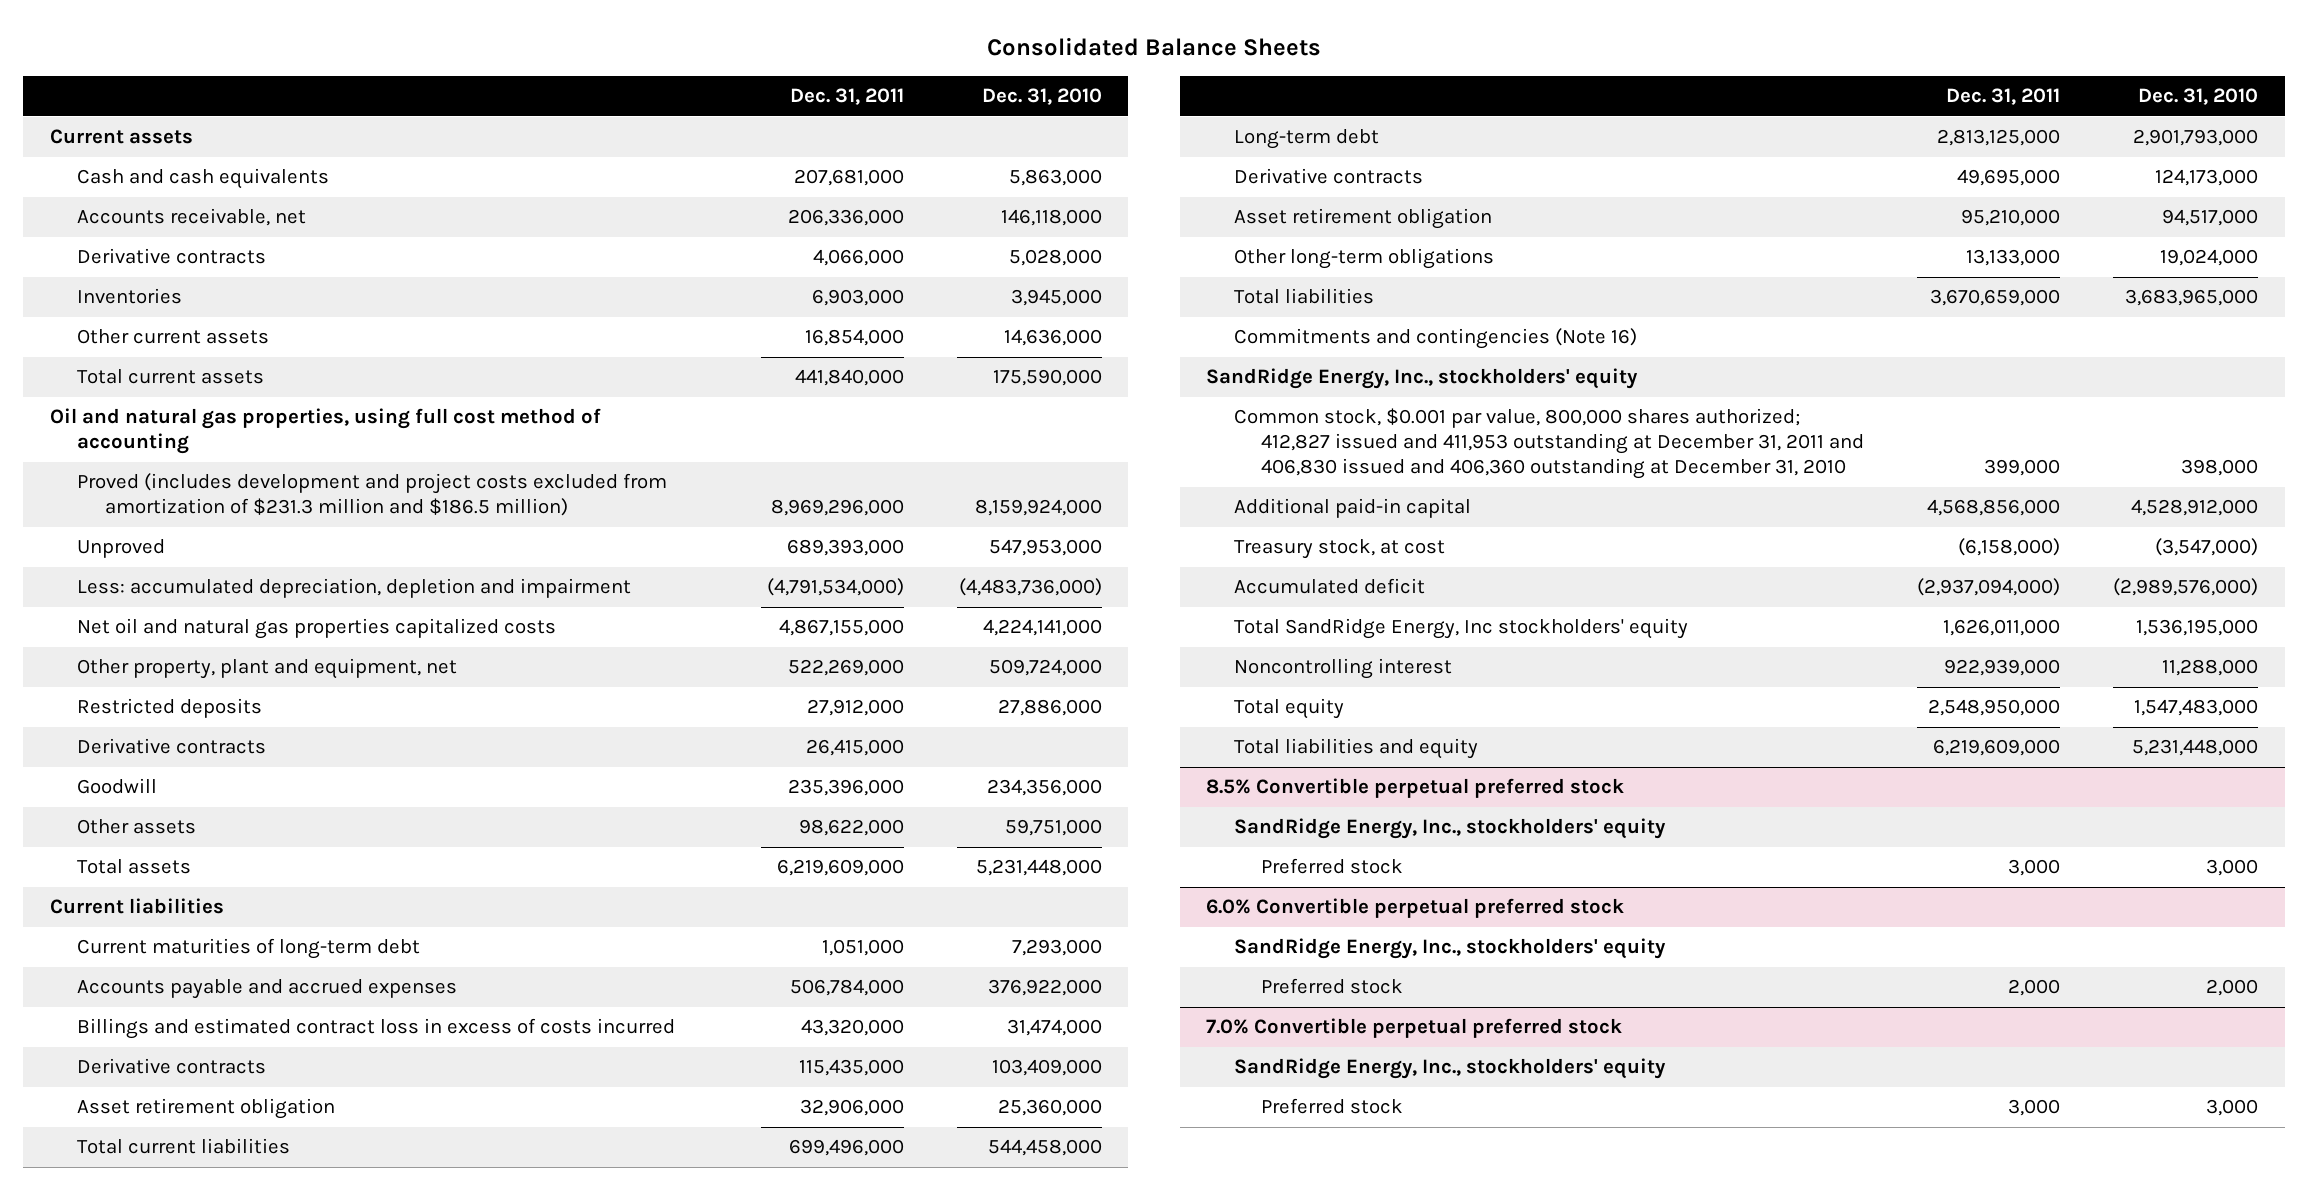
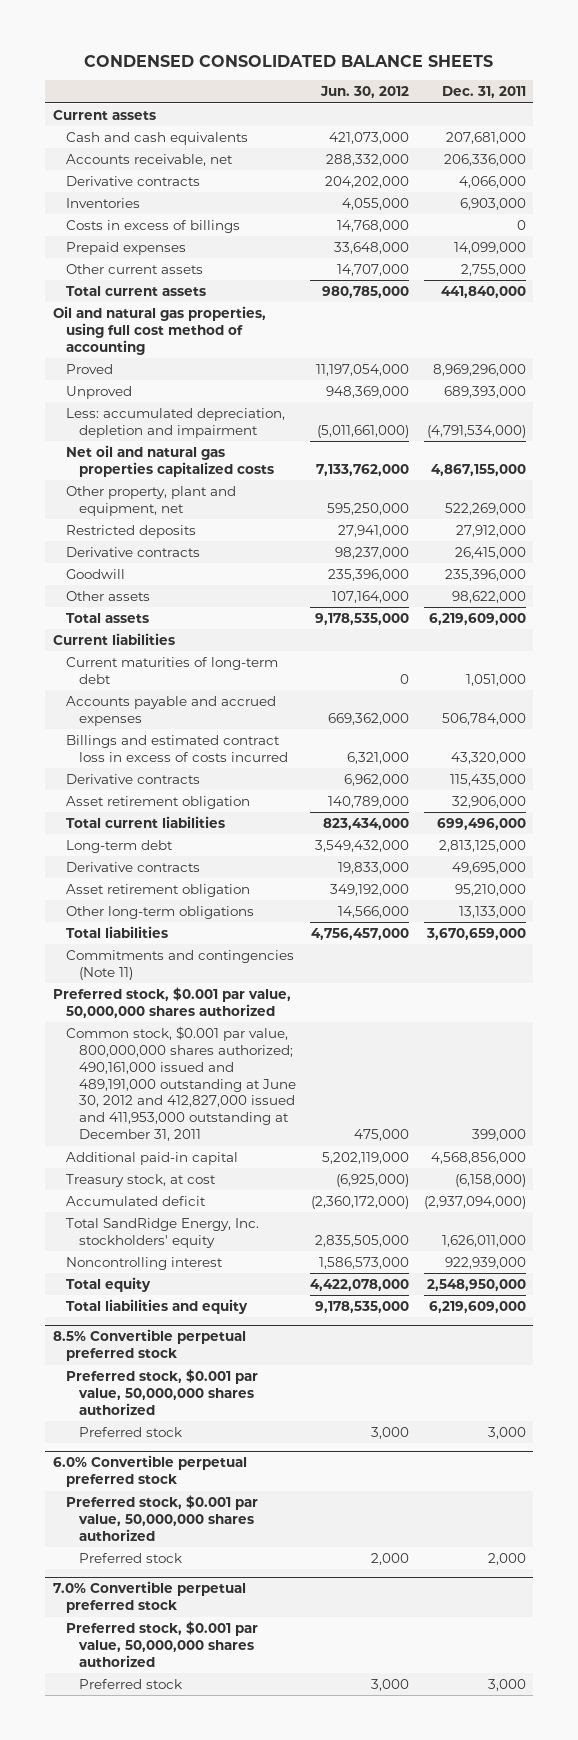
[987,37,1322,57] Consolidated Balance Sheets -> [84,54,494,67] CONDENSED CONSOLIDATED BALANCE SHEETS
[981,88,1102,106] Dec. 31, 2010 -> none
none -> [320,86,410,99] Jun. 30, 2012
none -> [65,219,240,233] Costs in excess of billings
none -> [65,241,186,255] Prepaid expenses
[804,329,904,347] 16,854,000 -> [460,263,526,276] 2,755,000
[77,473,668,517] Proved (includes development and project costs excluded from amortization of $231.3 million and $186.5 million) -> [65,363,113,374] Proved
[1206,368,1639,390] SandRidge Energy, Inc., stockholders' equity -> none
[1233,328,1637,350] Commitments and contingencies (Note 16) -> [65,949,294,980] Commitments and contingencies (Note 11)
none -> [52,986,291,1018] Preferred stock, $0.001 par value, 50,000,000 shares authorized
[1233,408,1865,480] Common stock, $0.001 par value, 800,000 shares authorized; 412,827 issued and 411,953 outstanding at December 31, 2011 and 406,830 issued and 406,360 outstanding at December 31, 2010 -> [65,1025,296,1142] Common stock, $0.001 par value, 800,000,000 shares authorized; 490,161,000 issued and 489,191,000 outstanding at June 30, 2012 and 412,827,000 issued and 411,953,000 outstanding at December 31, 2011
[1233,618,1688,640] Total SandRidge Energy, Inc stockholders' equity -> [65,1217,259,1248] Total SandRidge Energy, Inc. stockholders' equity
[1233,818,1666,840] SandRidge Energy, Inc., stockholders' equity -> none
none -> [65,1368,258,1415] Preferred stock, $0.001 par value, 50,000,000 shares authorized
[1233,938,1666,960] SandRidge Energy, Inc., stockholders' equity -> none
none -> [65,1494,258,1541] Preferred stock, $0.001 par value, 50,000,000 shares authorized
[1233,1058,1666,1080] SandRidge Energy, Inc., stockholders' equity -> none
none -> [65,1620,258,1667] Preferred stock, $0.001 par value, 50,000,000 shares authorized

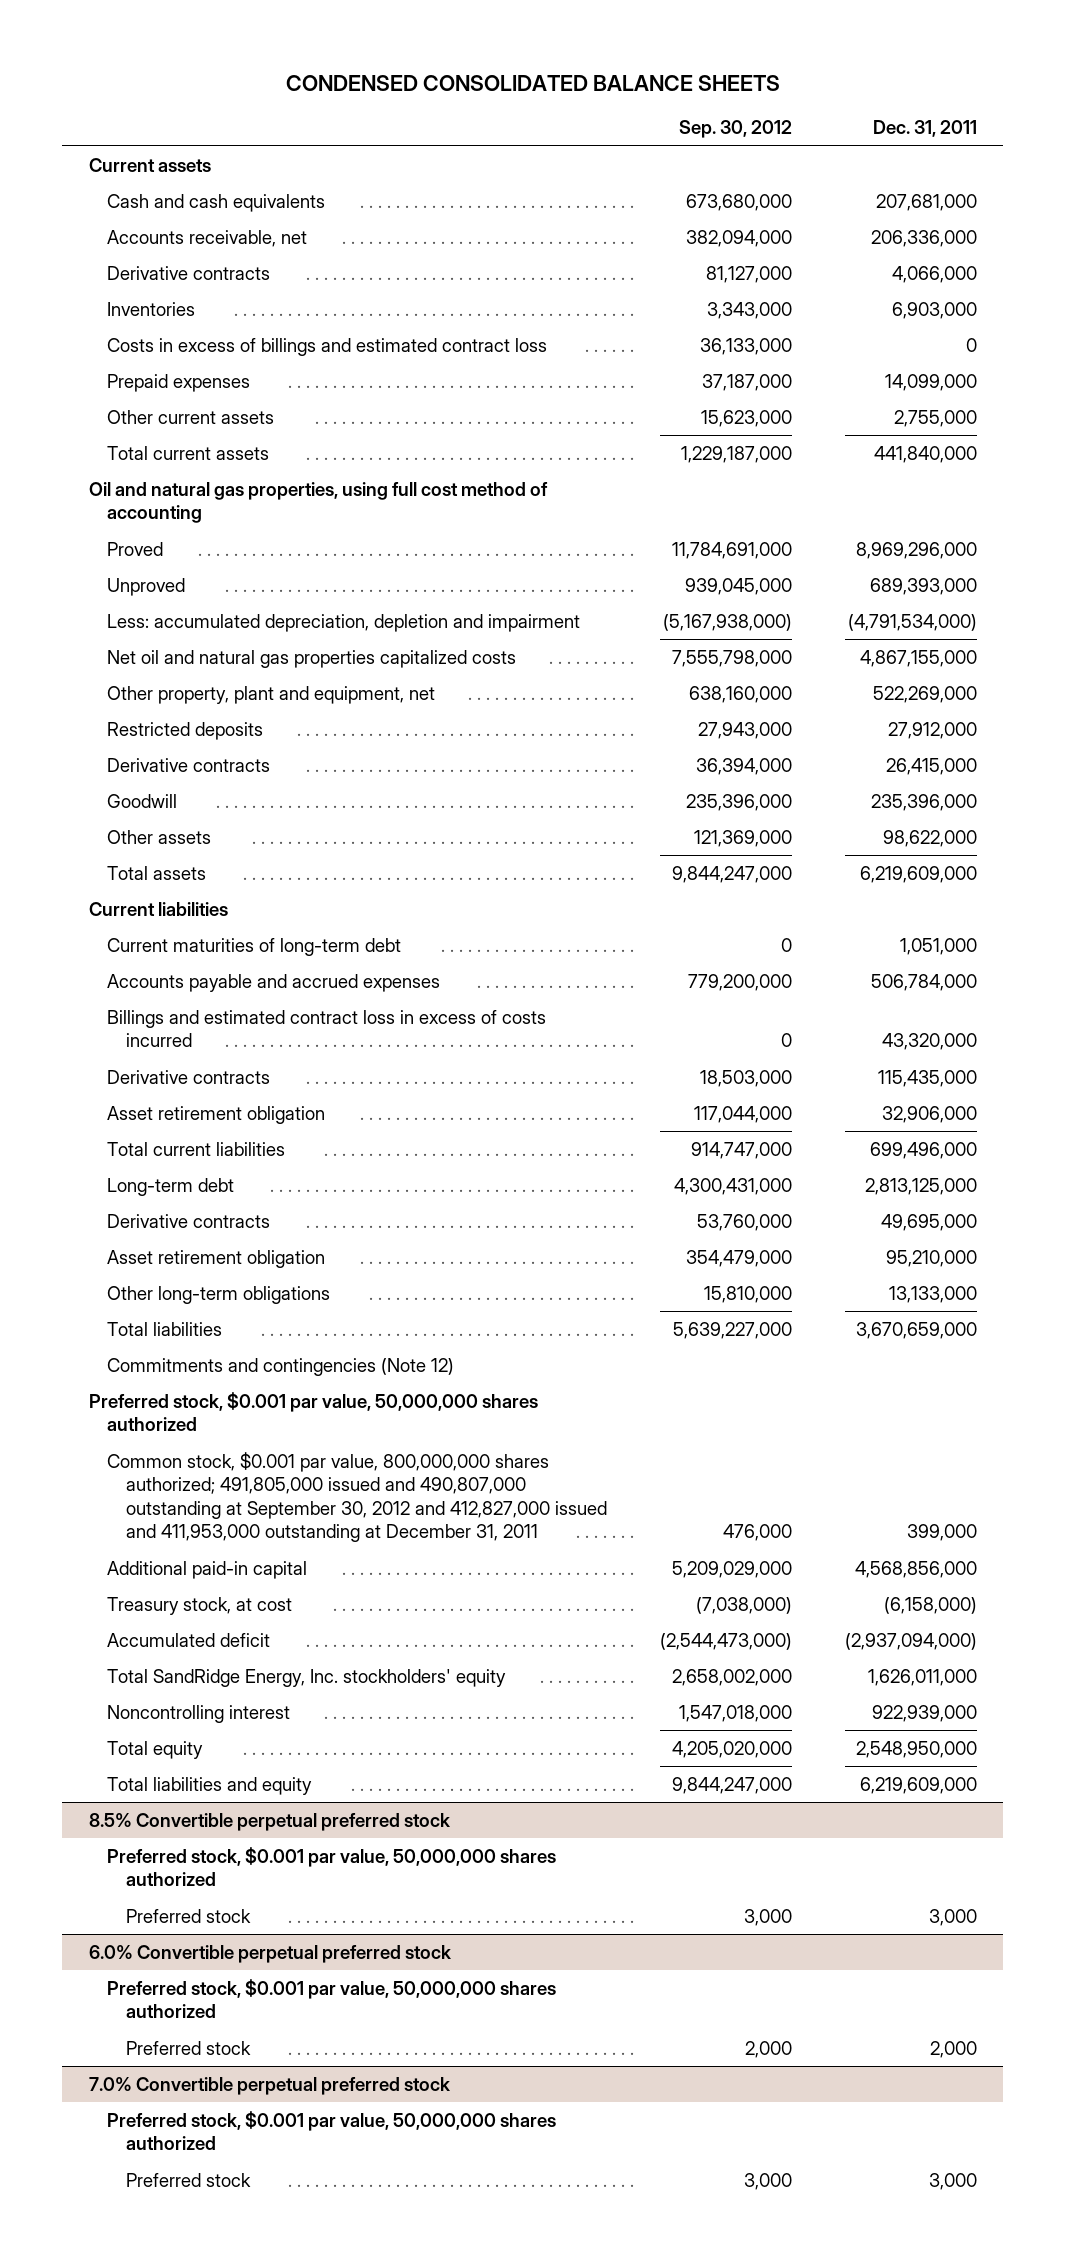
[320,86,410,99] Jun. 30, 2012 -> none
none -> [678,120,792,139] Sep. 30, 2012
[65,219,240,233] Costs in excess of billings -> [107,337,548,356] Costs in excess of billings and estimated contract loss
[65,949,294,980] Commitments and contingencies (Note 11) -> [107,1357,455,1376] Commitments and contingencies (Note 12)
[65,1025,296,1142] Common stock, $0.001 par value, 800,000,000 shares authorized; 490,161,000 issued and 489,191,000 outstanding at June 30, 2012 and 412,827,000 issued and 411,953,000 outstanding at December 31, 2011 -> [107,1451,608,1543] Common stock, $0.001 par value, 800,000,000 shares authorized; 491,805,000 issued and 490,807,000 outstanding at September 30, 2012 and 412,827,000 issued and 411,953,000 outstanding at December 31, 2011

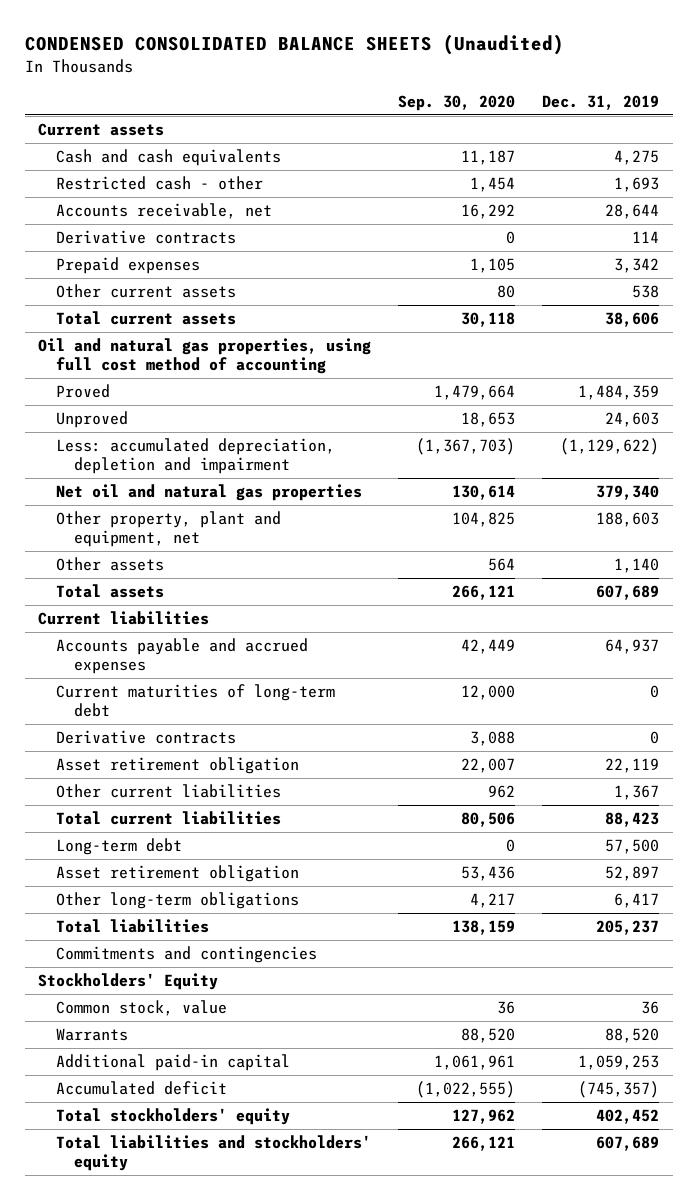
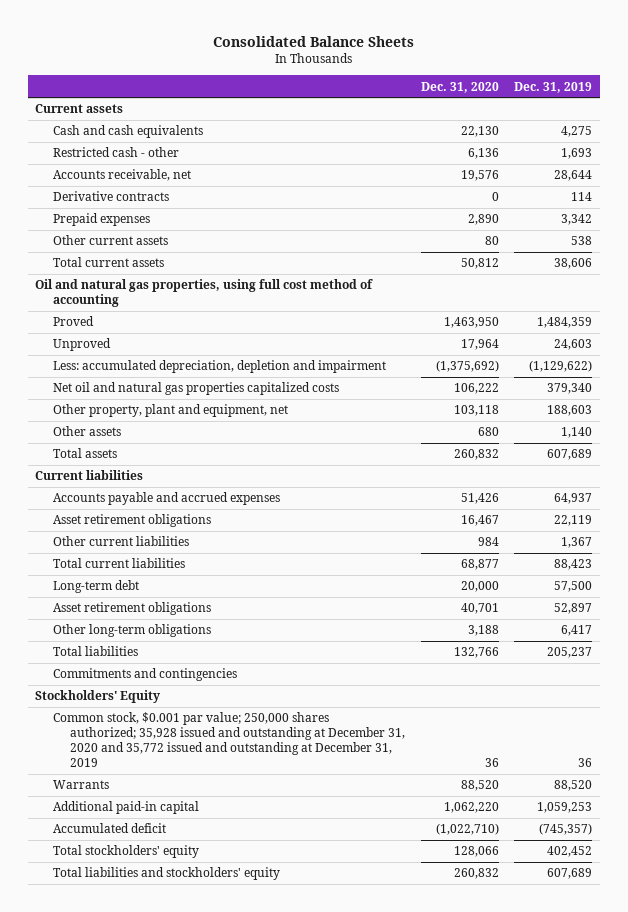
[24,33,564,55] CONDENSED CONSOLIDATED BALANCE SHEETS (Unaudited) -> [212,35,414,47] Consolidated Balance Sheets
[398,94,516,111] Sep. 30, 2020 -> none
none -> [420,81,499,93] Dec. 31, 2020
[56,484,363,502] Net oil and natural gas properties -> [52,382,339,396] Net oil and natural gas properties capitalized costs
[56,684,336,718] Current maturities of long-term debt -> none
[56,730,237,745] Derivative contracts -> none
[56,757,300,775] Asset retirement obligation -> [52,514,211,528] Asset retirement obligations
[56,865,300,883] Asset retirement obligation -> [52,602,211,616] Asset retirement obligations
[56,1000,228,1017] Common stock, value -> [52,712,406,768] Common stock, $0.001 par value; 250,000 shares authorized; 35,928 issued and outstanding at December 31, 2020 and 35,772 issued and outstanding at December 31, 2019

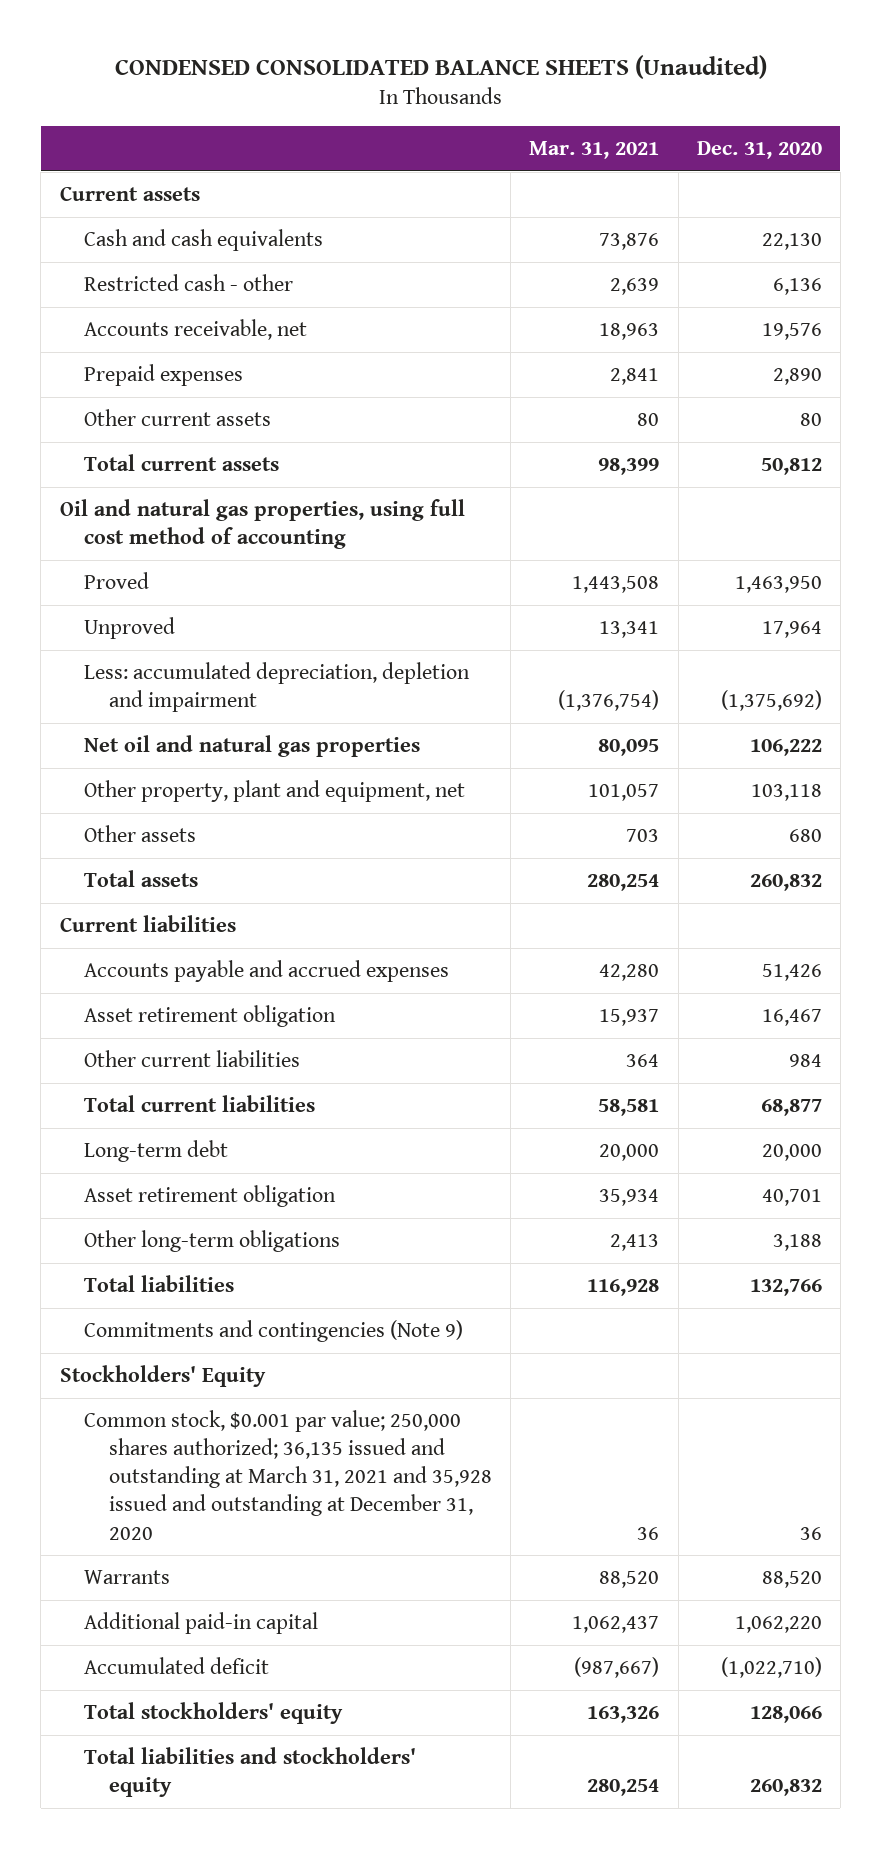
[212,35,414,47] Consolidated Balance Sheets -> [114,54,767,79] CONDENSED CONSOLIDATED BALANCE SHEETS (Unaudited)
[514,81,593,93] Dec. 31, 2019 -> none
none -> [529,141,660,160] Mar. 31, 2021
[52,191,169,202] Derivative contracts -> none
[52,382,339,396] Net oil and natural gas properties capitalized costs -> [84,735,421,758] Net oil and natural gas properties
[52,514,211,528] Asset retirement obligations -> [84,1005,337,1028] Asset retirement obligation
[52,602,211,616] Asset retirement obligations -> [84,1185,337,1208] Asset retirement obligation
[52,668,237,682] Commitments and contingencies -> [84,1320,464,1343] Commitments and contingencies (Note 9)
[52,712,406,768] Common stock, $0.001 par value; 250,000 shares authorized; 35,928 issued and outstanding at December 31, 2020 and 35,772 issued and outstanding at December 31, 2019 -> [84,1410,493,1540] Common stock, $0.001 par value; 250,000 shares authorized; 36,135 issued and outstanding at March 31, 2021 and 35,928 issued and outstanding at December 31, 2020

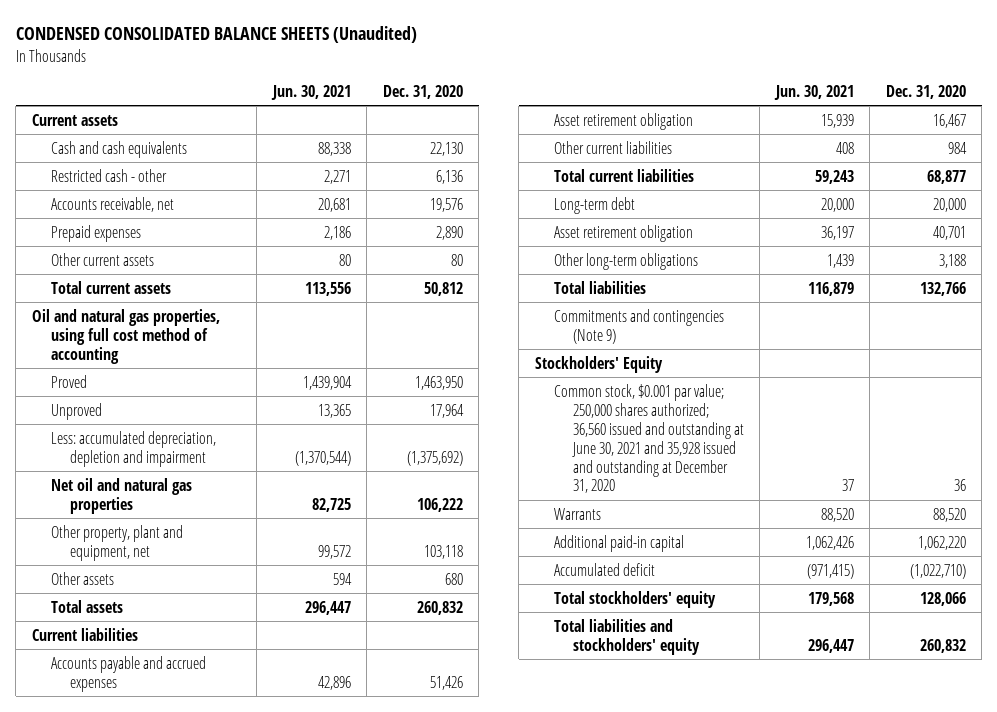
[529,141,660,160] Mar. 31, 2021 -> none
none -> [270,85,351,101] Jun. 30, 2021
[84,1410,493,1540] Common stock, $0.001 par value; 250,000 shares authorized; 36,135 issued and outstanding at March 31, 2021 and 35,928 issued and outstanding at December 31, 2020 -> [553,383,744,494] Common stock, $0.001 par value; 250,000 shares authorized; 36,560 issued and outstanding at June 30, 2021 and 35,928 issued and outstanding at December 31, 2020

